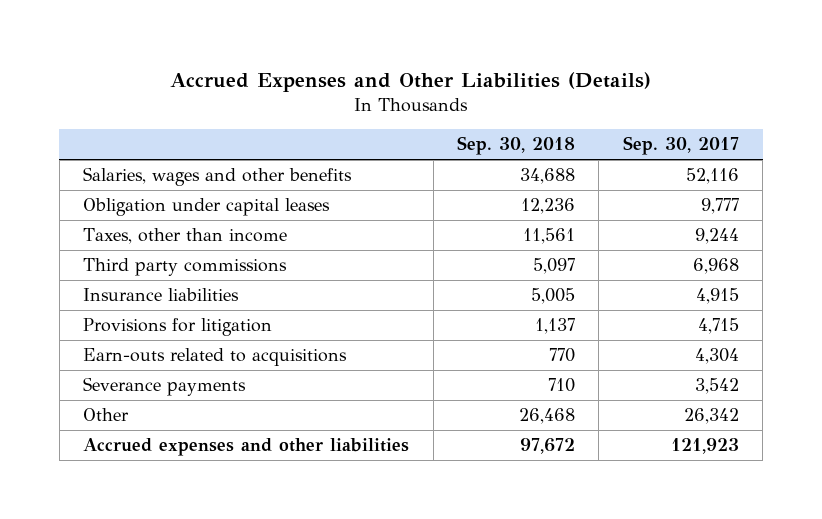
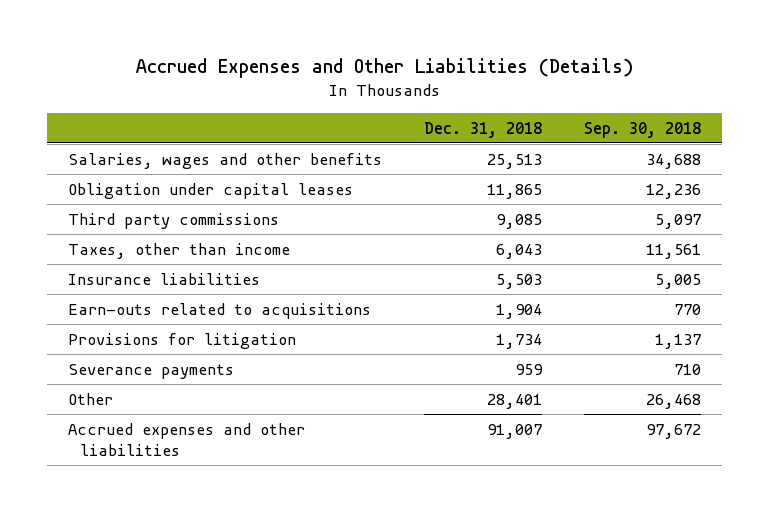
[622,136,739,156] Sep. 30, 2017 -> none
none -> [424,121,543,138] Dec. 31, 2018
[83,228,288,245] Taxes, other than income -> [68,242,291,259] Taxes, other than income
[83,318,273,337] Provisions for litigation -> [68,332,297,349] Provisions for litigation

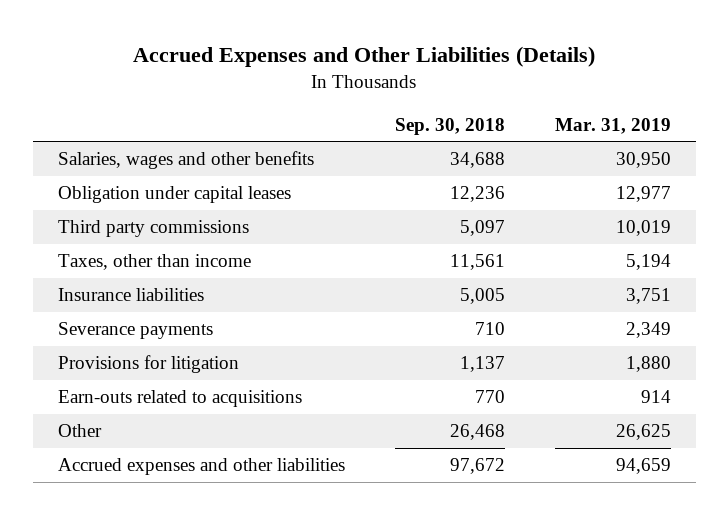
[424,121,543,138] Dec. 31, 2018 -> none
none -> [554,117,671,134] Mar. 31, 2019
[68,332,297,349] Provisions for litigation -> [57,355,239,374] Provisions for litigation
[68,302,372,319] Earn-outs related to acquisitions -> [57,390,302,408] Earn-outs related to acquisitions

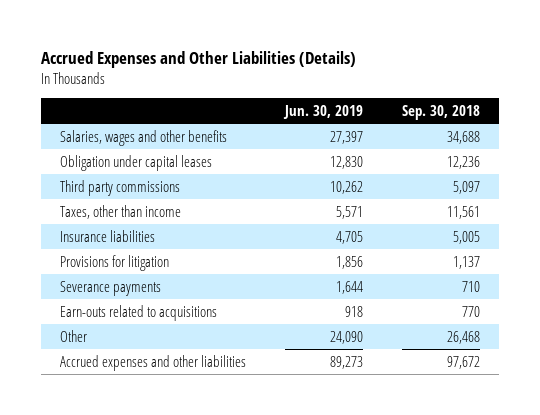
[554,117,671,134] Mar. 31, 2019 -> none
none -> [283,104,364,119] Jun. 30, 2019
[57,322,213,340] Severance payments -> [60,280,162,296] Severance payments

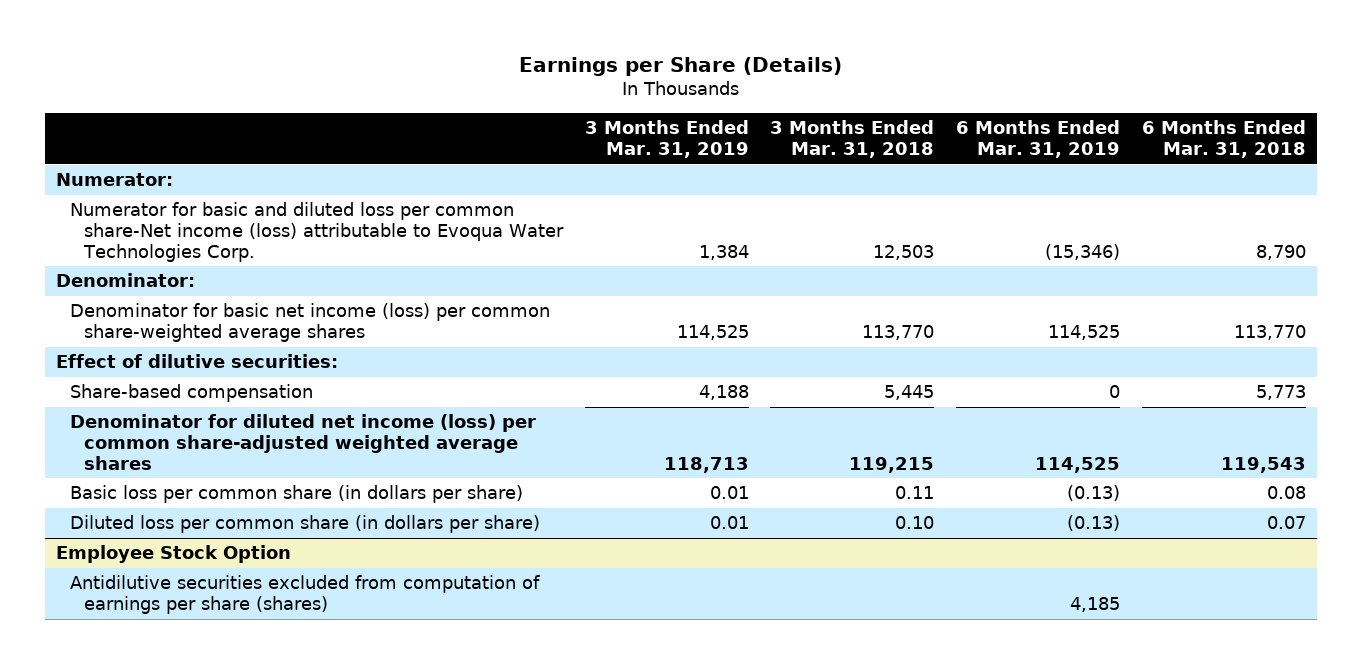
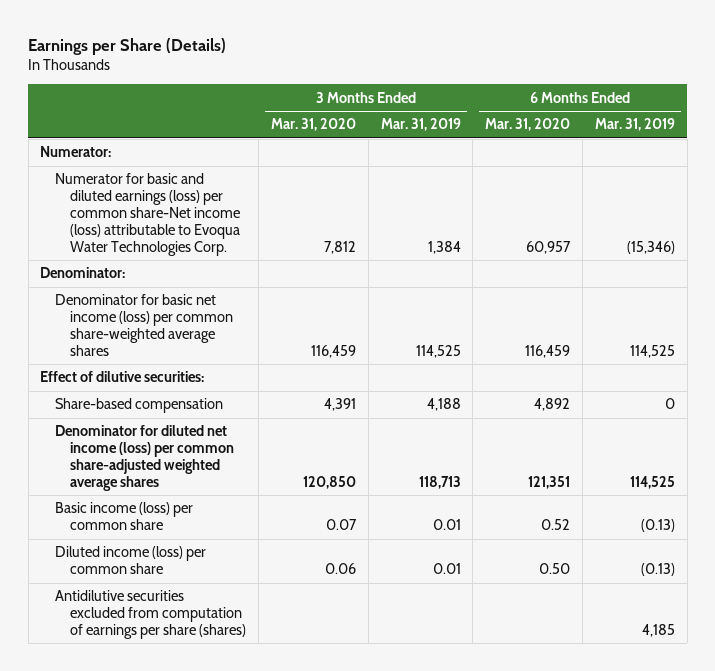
[770,120,935,159] 3 Months Ended Mar. 31, 2018 -> none
[1142,120,1307,159] 6 Months Ended Mar. 31, 2018 -> none
none -> [271,118,357,132] Mar. 31, 2020
none -> [485,118,571,132] Mar. 31, 2020
[69,202,564,262] Numerator for basic and diluted loss per common share-Net income (loss) attributable to Evoqua Water Technologies Corp. -> [55,173,241,256] Numerator for basic and diluted earnings (loss) per common share-Net income (loss) attributable to Evoqua Water Technologies Corp.
[55,545,291,564] Employee Stock Option -> none
[69,485,523,504] Basic loss per common share (in dollars per share) -> [55,502,194,531] Basic income (loss) per common share
[69,515,540,534] Diluted loss per common share (in dollars per share) -> [55,546,207,575] Diluted income (loss) per common share

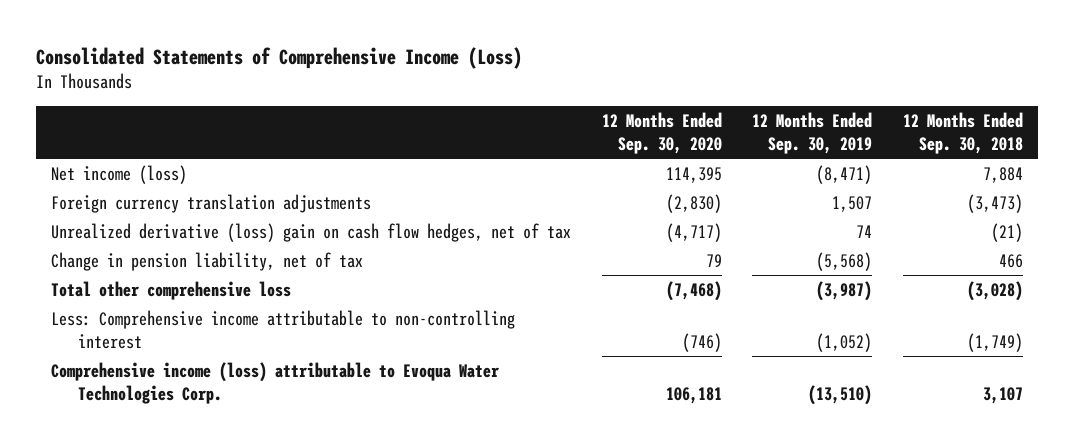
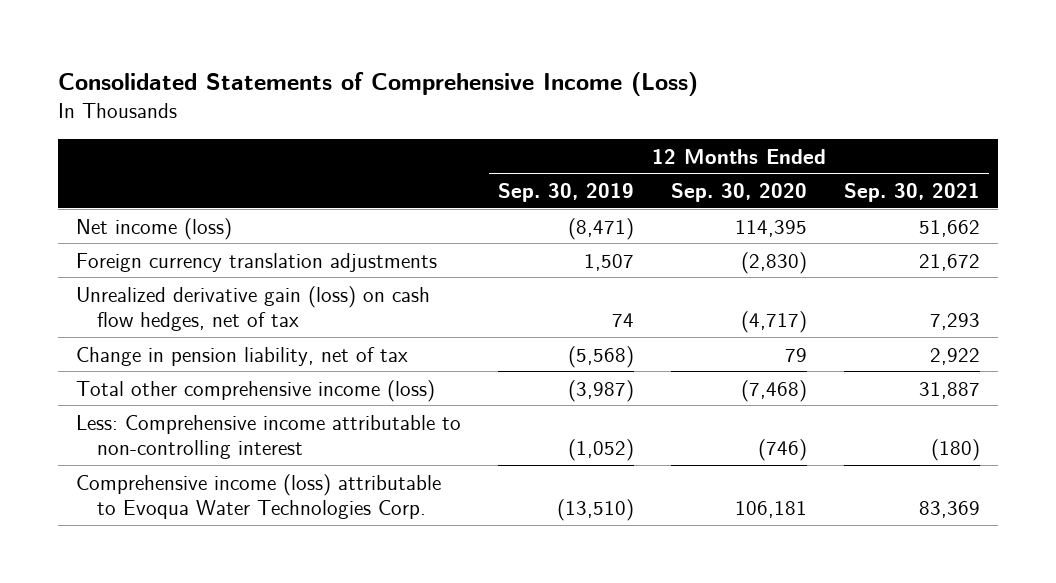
[903,112,1024,154] 12 Months Ended Sep. 30, 2018 -> none
none -> [843,183,980,203] Sep. 30, 2021
[51,222,572,242] Unrealized derivative (loss) gain on cash flow hedges, net of tax -> [75,285,430,332] Unrealized derivative gain (loss) on cash flow hedges, net of tax
[51,280,292,300] Total other comprehensive loss -> [75,379,435,402] Total other comprehensive income (loss)

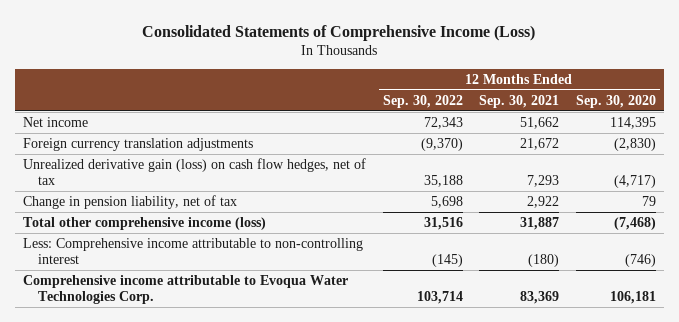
[497,183,634,203] Sep. 30, 2019 -> none
none -> [382,94,463,108] Sep. 30, 2022
[75,217,232,240] Net income (loss) -> [23,116,89,127] Net income
[75,473,441,520] Comprehensive income (loss) attributable to Evoqua Water Technologies Corp. -> [23,274,349,305] Comprehensive income attributable to Evoqua Water Technologies Corp.

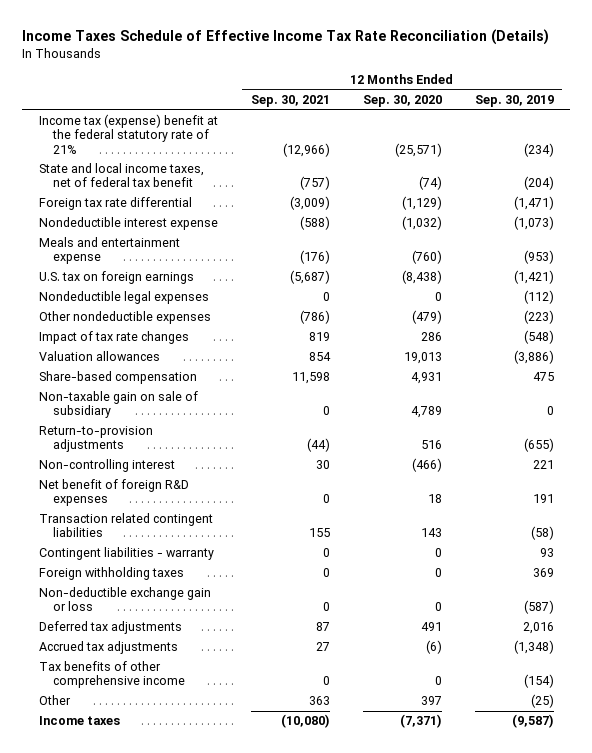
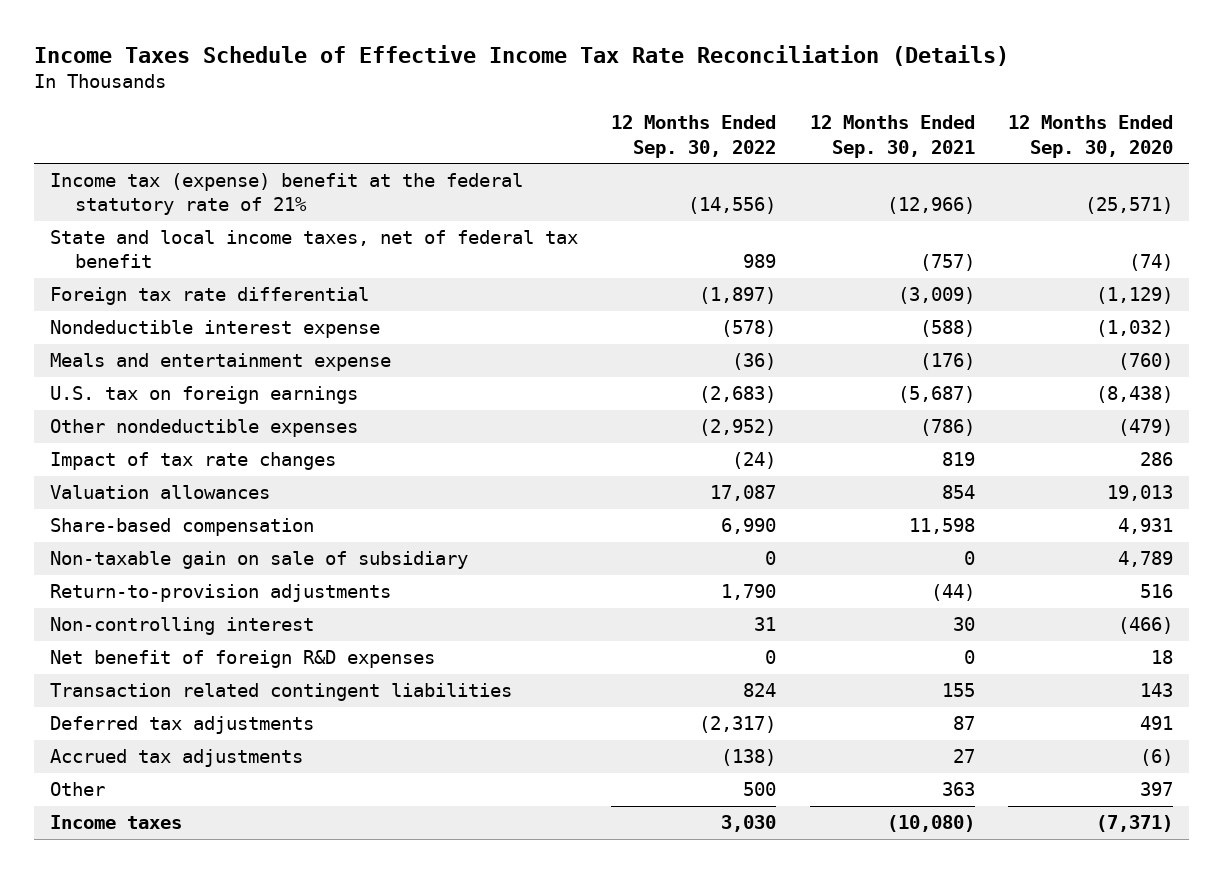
[474,95,554,108] Sep. 30, 2019 -> none
none -> [611,115,777,158] 12 Months Ended Sep. 30, 2022
[38,291,209,305] Nondeductible legal expenses -> none
[38,547,214,561] Contingent liabilities - warranty -> none
[38,567,184,581] Foreign withholding taxes -> none
[38,587,211,612] Non-deductible exchange gain or loss -> none
[38,661,185,689] Tax benefits of other comprehensive income -> none

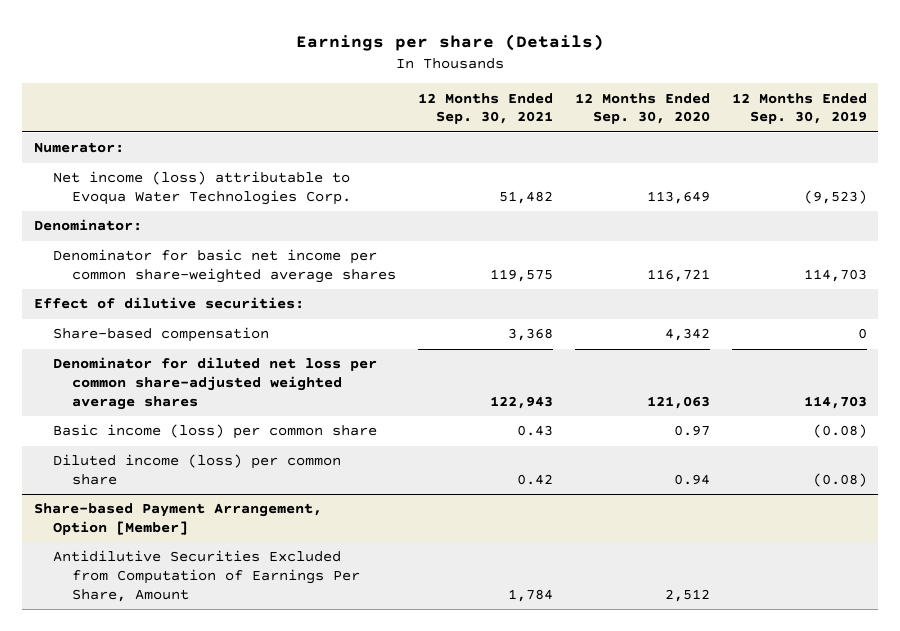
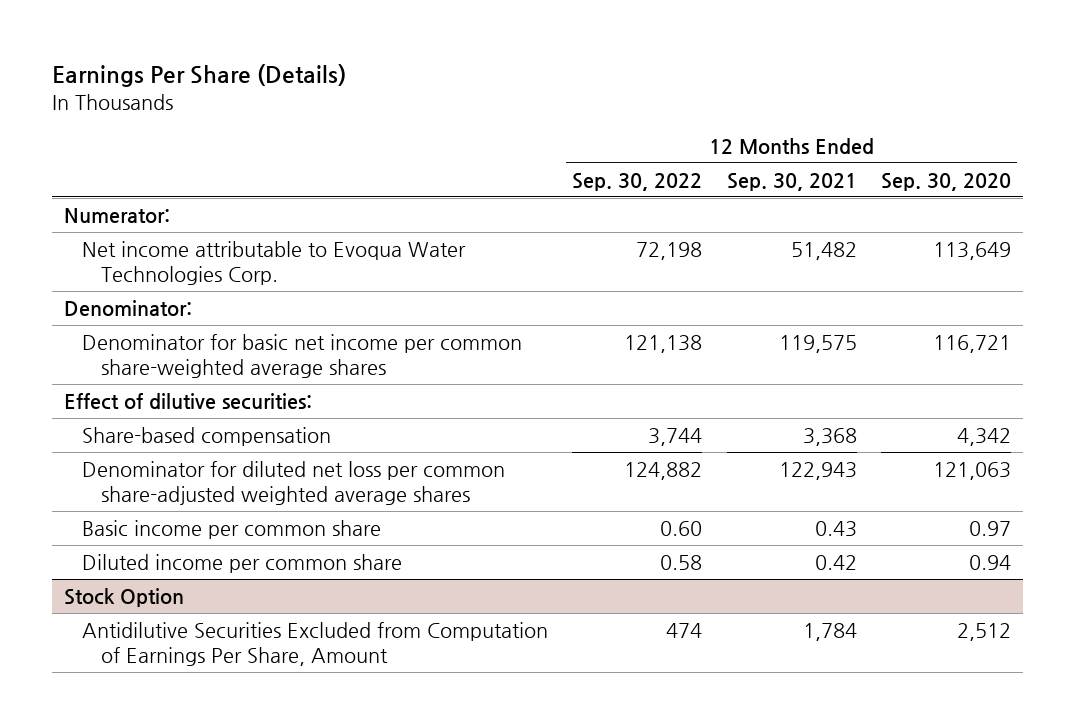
[296,33,605,51] Earnings per share (Details) -> [51,64,346,88] Earnings Per Share (Details)
[731,92,867,125] 12 Months Ended Sep. 30, 2019 -> none
none -> [572,172,703,191] Sep. 30, 2022
[52,171,351,206] Net income (loss) attributable to Evoqua Water Technologies Corp. -> [82,240,467,286] Net income attributable to Evoqua Water Technologies Corp.
[52,424,377,440] Basic income (loss) per common share -> [82,519,382,539] Basic income per common share
[52,454,341,486] Diluted income (loss) per common share -> [82,553,403,573] Diluted income per common share
[33,503,322,536] Share-based Payment Arrangement, Option [Member] -> [63,587,184,607] Stock Option

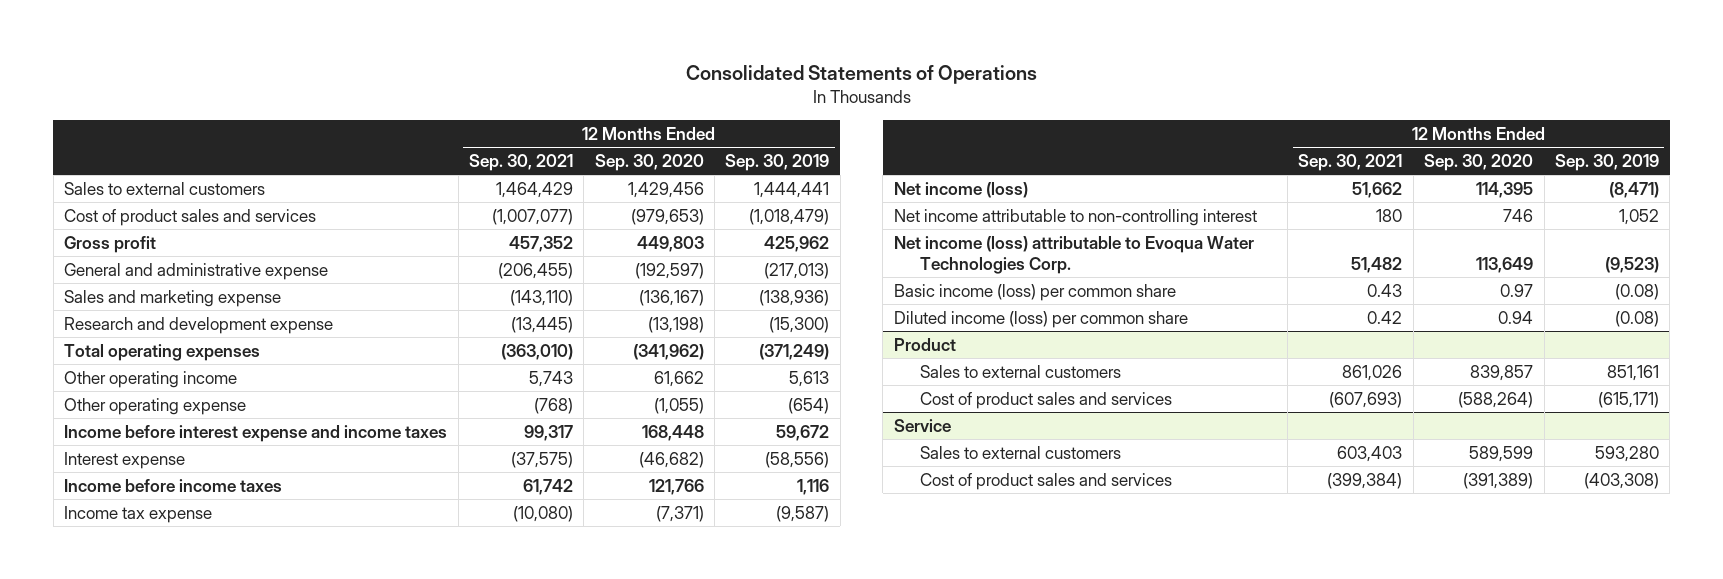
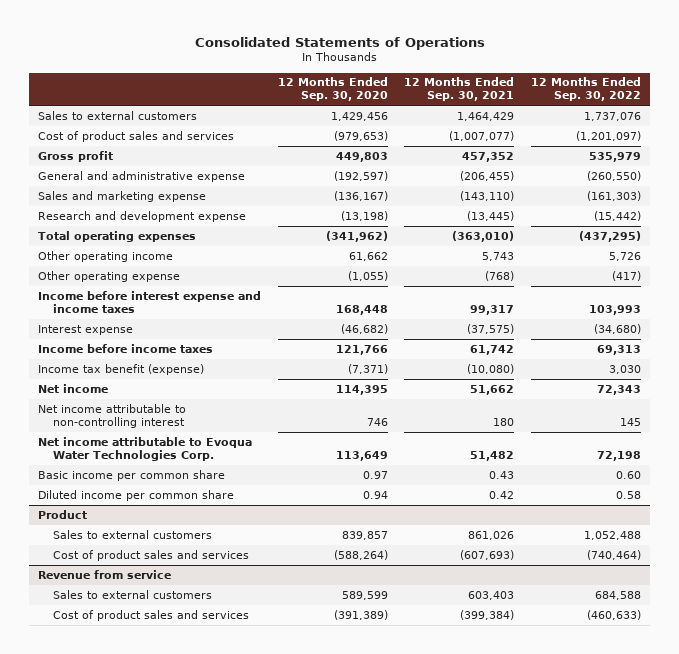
[725,154,830,172] Sep. 30, 2019 -> none
none -> [531,77,642,102] 12 Months Ended Sep. 30, 2022
[64,505,213,523] Income tax expense -> [37,363,204,375] Income tax benefit (expense)
[893,181,1028,198] Net income (loss) -> [37,383,108,393] Net income
[893,235,1254,275] Net income (loss) attributable to Evoqua Water Technologies Corp. -> [37,436,252,461] Net income attributable to Evoqua Water Technologies Corp.
[893,283,1176,301] Basic income (loss) per common share -> [37,469,225,481] Basic income per common share
[893,310,1188,328] Diluted income (loss) per common share -> [37,489,234,501] Diluted income per common share
[893,418,951,432] Service -> [37,569,171,579] Revenue from service

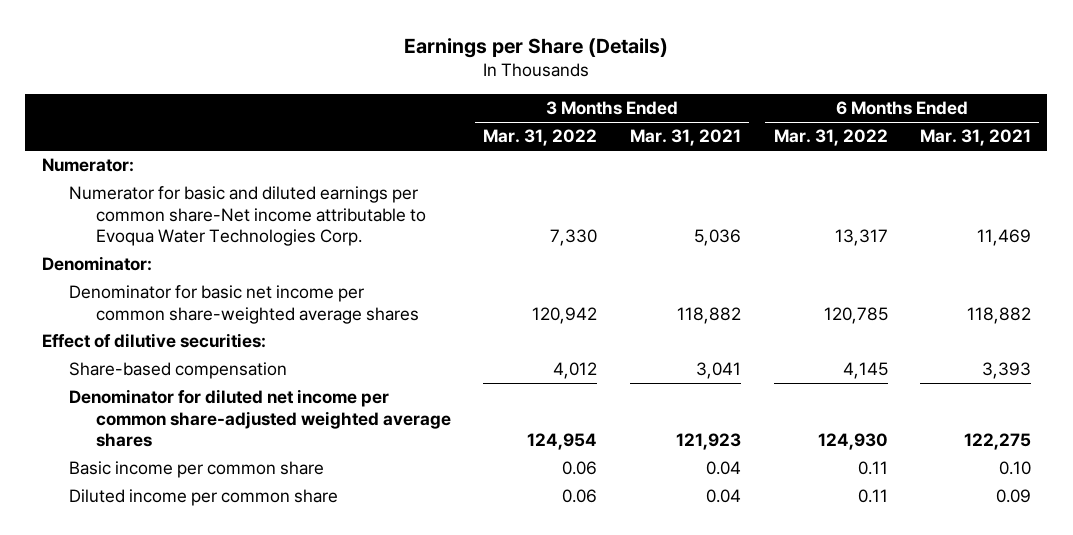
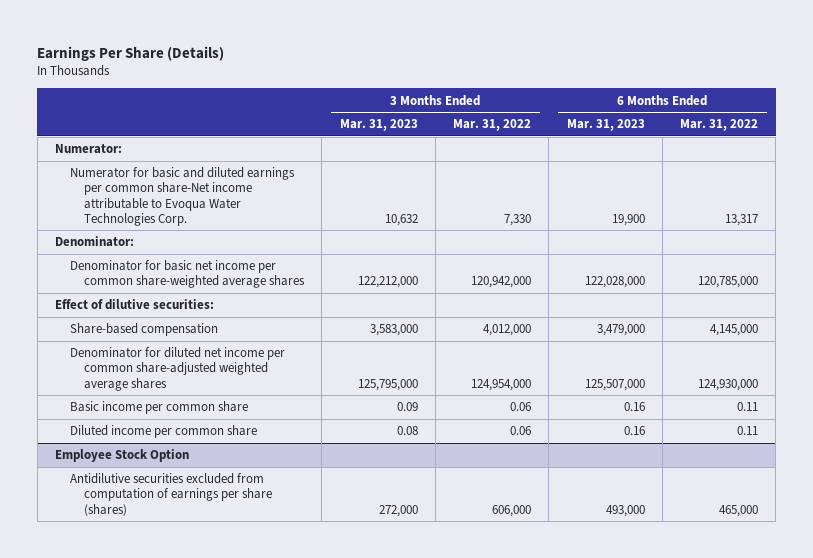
[404,37,669,58] Earnings per Share (Details) -> [37,45,225,61] Earnings Per Share (Details)
[629,129,741,147] Mar. 31, 2021 -> none
[920,129,1032,147] Mar. 31, 2021 -> none
none -> [339,119,418,132] Mar. 31, 2023
none -> [566,119,645,132] Mar. 31, 2023
[532,306,598,324] 120,942 -> [471,276,532,289] 120,942,000
[823,306,888,324] 120,785 -> [697,276,758,289] 120,785,000
[553,362,598,380] 4,012 -> [483,324,532,337] 4,012,000
[842,362,888,380] 4,145 -> [709,324,758,337] 4,145,000
[527,433,598,451] 124,954 -> [471,378,532,391] 124,954,000
[817,433,888,451] 124,930 -> [697,378,758,391] 124,930,000
none -> [54,449,189,463] Employee Stock Option
none -> [69,473,273,516] Antidilutive securities excluded from computation of earnings per share (shares)

